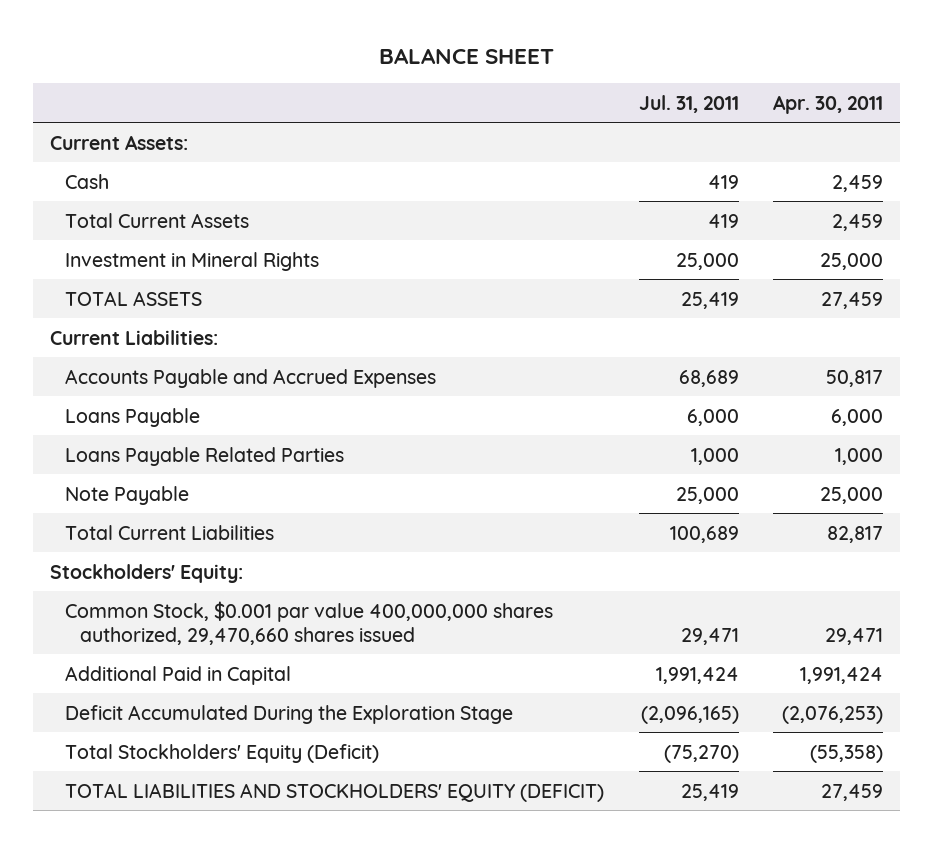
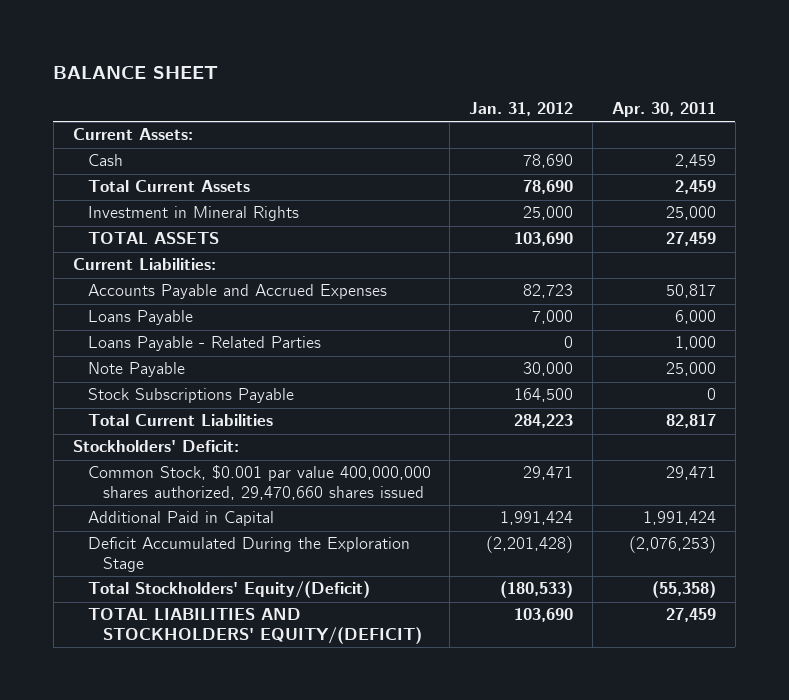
[638,94,739,113] Jul. 31, 2011 -> none
none -> [469,102,574,117] Jan. 31, 2012
[65,446,345,466] Loans Payable Related Parties -> [87,336,321,352] Loans Payable - Related Parties
none -> [87,388,294,404] Stock Subscriptions Payable
[50,563,244,583] Stockholders' Equity: -> [72,440,239,453] Stockholders' Deficit:
[65,743,380,763] Total Stockholders' Equity (Deficit) -> [87,581,370,599] Total Stockholders' Equity/(Deficit)
[65,782,605,802] TOTAL LIABILITIES AND STOCKHOLDERS' EQUITY (DEFICIT) -> [87,608,422,645] TOTAL LIABILITIES AND STOCKHOLDERS' EQUITY/(DEFICIT)

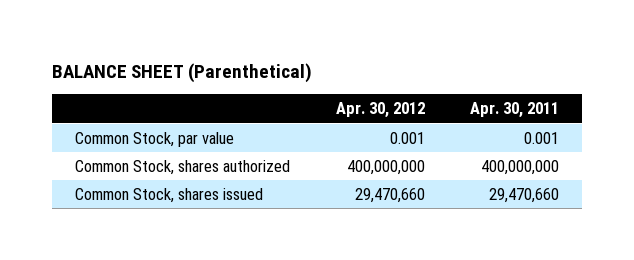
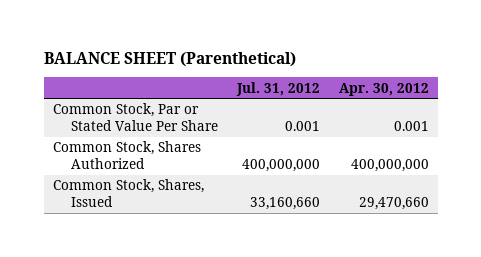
[470,102,560,119] Apr. 30, 2011 -> none
none -> [235,81,320,96] Jul. 31, 2012
[74,132,234,148] Common Stock, par value -> [52,103,218,132] Common Stock, Par or Stated Value Per Share
[74,160,290,176] Common Stock, shares authorized -> [52,141,201,170] Common Stock, Shares Authorized
[74,188,263,204] Common Stock, shares issued -> [52,179,204,208] Common Stock, Shares, Issued

